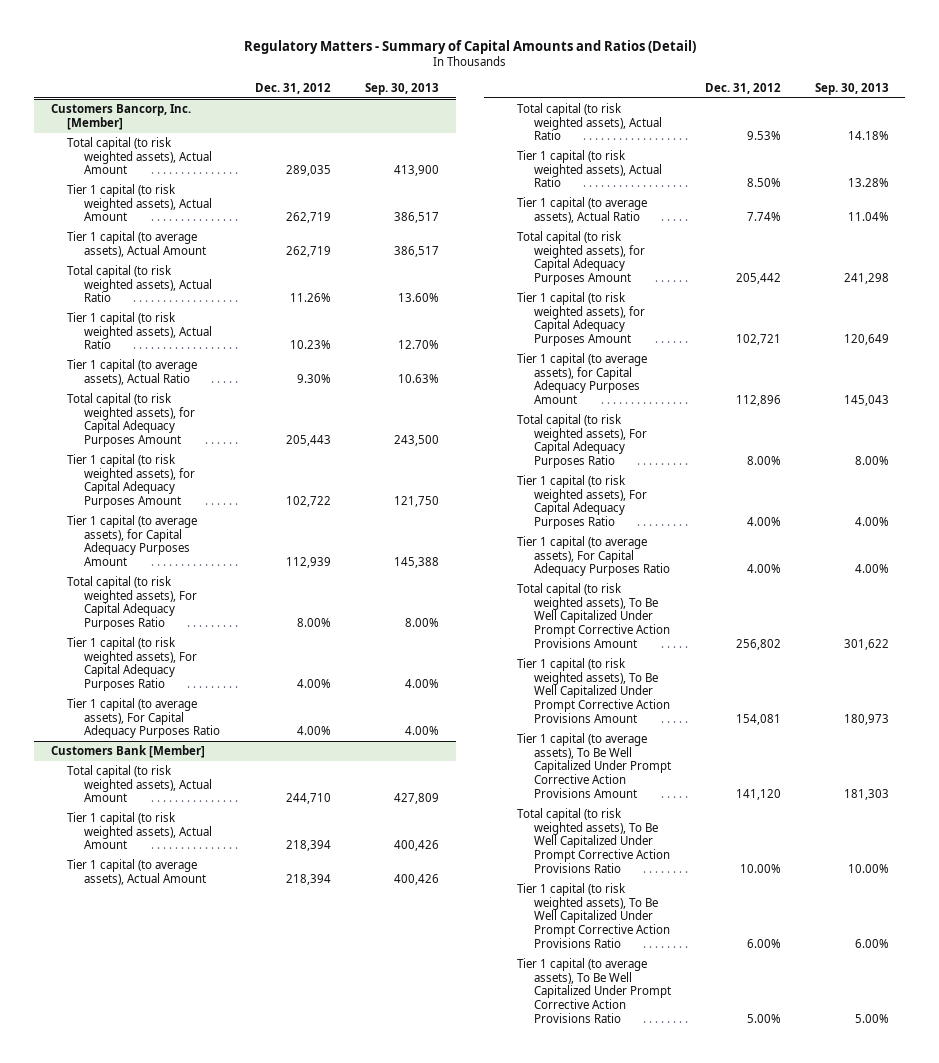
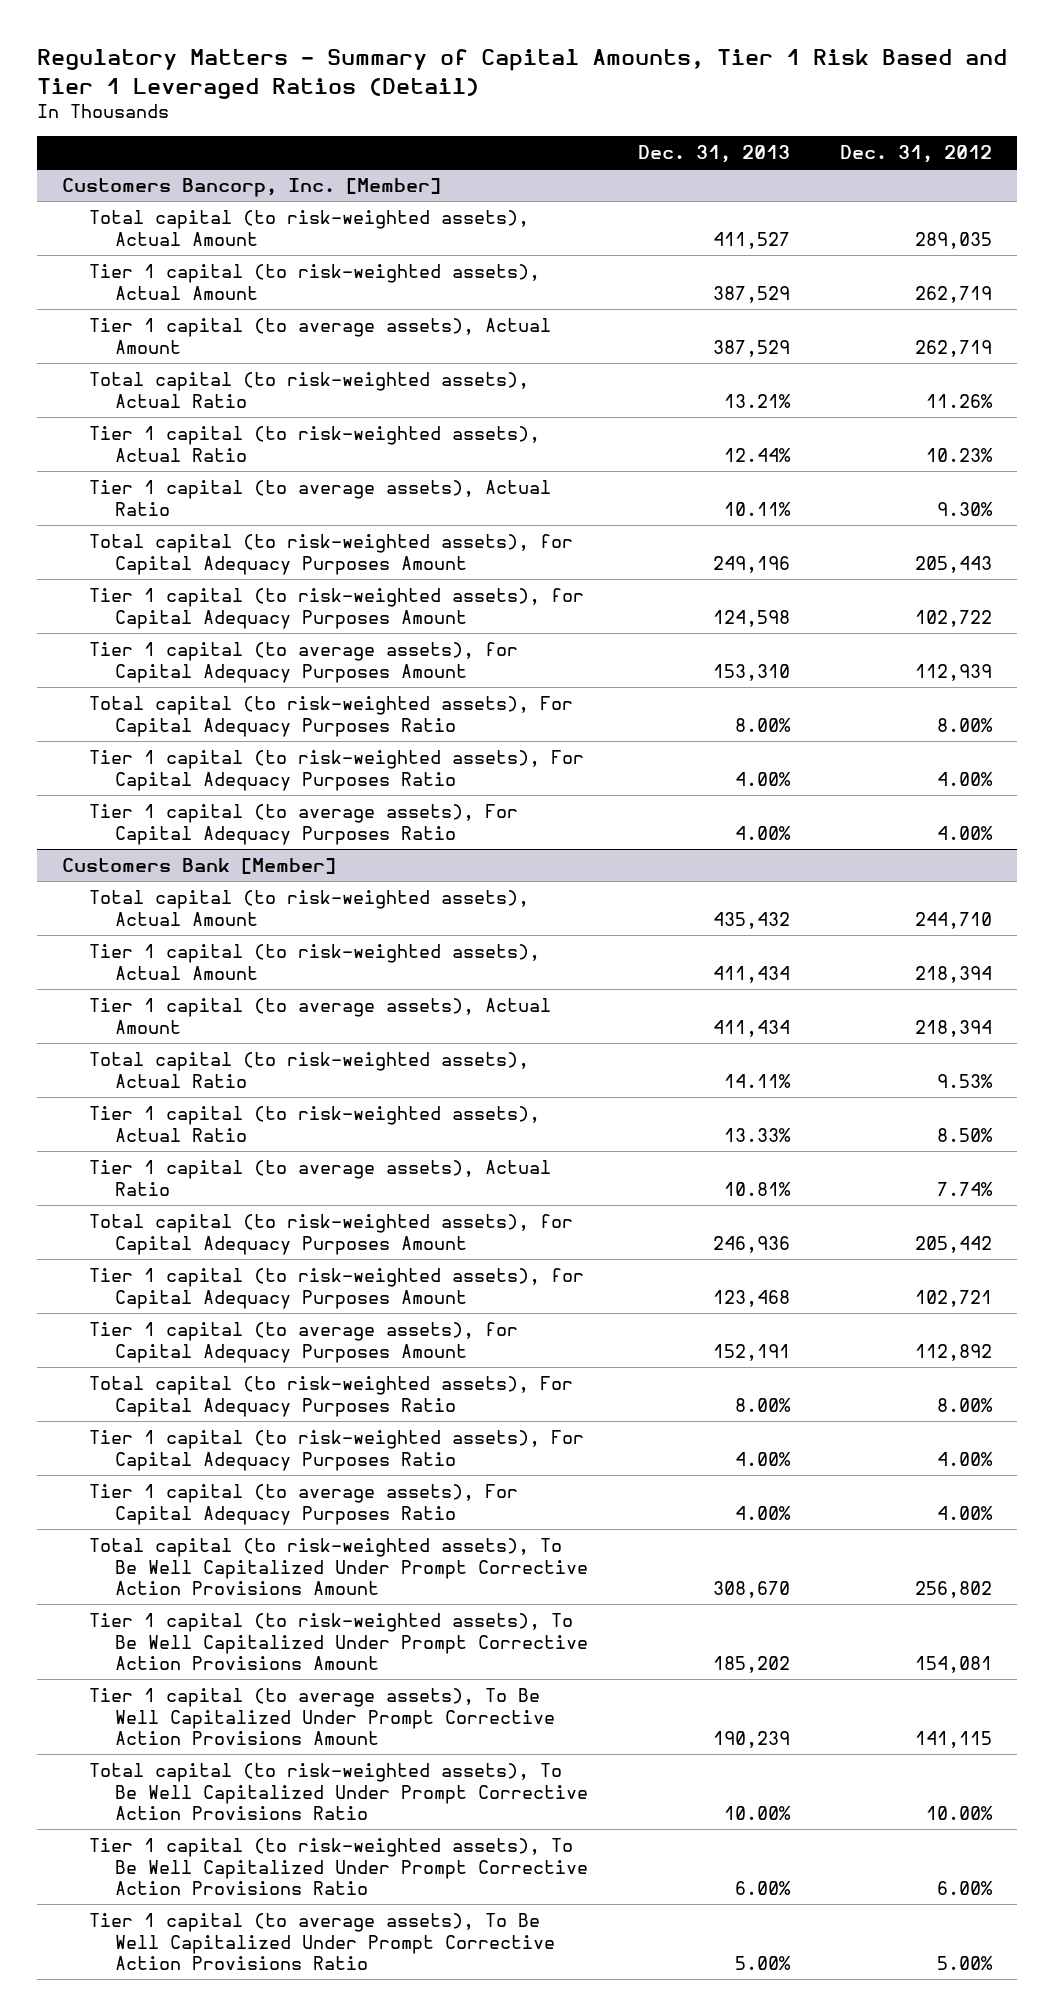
[243,40,696,55] Regulatory Matters - Summary of Capital Amounts and Ratios (Detail) -> [37,49,1008,99] Regulatory Matters - Summary of Capital Amounts, Tier 1 Risk Based and Tier 1 Leveraged Ratios (Detail)
[364,82,439,95] Sep. 30, 2013 -> none
none -> [638,145,791,164] Dec. 31, 2013
[67,137,213,175] Total capital (to risk weighted assets), Actual Amount -> [88,209,529,246] Total capital (to risk-weighted assets), Actual Amount
[67,184,213,222] Tier 1 capital (to risk weighted assets), Actual Amount -> [88,263,540,300] Tier 1 capital (to risk-weighted assets), Actual Amount
[67,265,213,303] Total capital (to risk weighted assets), Actual Ratio -> [88,371,529,408] Total capital (to risk-weighted assets), Actual Ratio
[67,312,213,350] Tier 1 capital (to risk weighted assets), Actual Ratio -> [88,425,540,462] Tier 1 capital (to risk-weighted assets), Actual Ratio
[67,393,196,448] Total capital (to risk weighted assets), for Capital Adequacy Purposes Amount -> [88,533,573,575] Total capital (to risk-weighted assets), for Capital Adequacy Purposes Amount
[67,454,196,509] Tier 1 capital (to risk weighted assets), for Capital Adequacy Purposes Amount -> [88,587,584,629] Tier 1 capital (to risk-weighted assets), for Capital Adequacy Purposes Amount
[67,576,198,631] Total capital (to risk weighted assets), For Capital Adequacy Purposes Ratio -> [88,695,573,737] Total capital (to risk-weighted assets), For Capital Adequacy Purposes Ratio
[67,637,198,692] Tier 1 capital (to risk weighted assets), For Capital Adequacy Purposes Ratio -> [88,749,584,791] Tier 1 capital (to risk-weighted assets), For Capital Adequacy Purposes Ratio
[67,765,213,803] Total capital (to risk weighted assets), Actual Amount -> [88,889,529,926] Total capital (to risk-weighted assets), Actual Amount
[67,812,213,850] Tier 1 capital (to risk weighted assets), Actual Amount -> [88,943,540,980] Tier 1 capital (to risk-weighted assets), Actual Amount
[517,103,663,141] Total capital (to risk weighted assets), Actual Ratio -> [88,1051,529,1088] Total capital (to risk-weighted assets), Actual Ratio
[517,150,663,188] Tier 1 capital (to risk weighted assets), Actual Ratio -> [88,1105,540,1142] Tier 1 capital (to risk-weighted assets), Actual Ratio
[517,231,646,286] Total capital (to risk weighted assets), for Capital Adequacy Purposes Amount -> [88,1213,573,1255] Total capital (to risk-weighted assets), for Capital Adequacy Purposes Amount
[517,292,646,347] Tier 1 capital (to risk weighted assets), for Capital Adequacy Purposes Amount -> [88,1267,584,1309] Tier 1 capital (to risk-weighted assets), for Capital Adequacy Purposes Amount
[735,395,781,407] 112,896 -> [915,1343,993,1361] 112,892
[517,414,648,469] Total capital (to risk weighted assets), For Capital Adequacy Purposes Ratio -> [88,1375,573,1417] Total capital (to risk-weighted assets), For Capital Adequacy Purposes Ratio
[517,475,648,530] Tier 1 capital (to risk weighted assets), For Capital Adequacy Purposes Ratio -> [88,1429,584,1471] Tier 1 capital (to risk-weighted assets), For Capital Adequacy Purposes Ratio
[517,583,671,648] Total capital (to risk weighted assets), To Be Well Capitalized Under Prompt Corrective Action Provisions Amount -> [88,1537,588,1596] Total capital (to risk-weighted assets), To Be Well Capitalized Under Prompt Corrective Action Provisions Amount
[517,658,671,723] Tier 1 capital (to risk weighted assets), To Be Well Capitalized Under Prompt Corrective Action Provisions Amount -> [88,1612,588,1671] Tier 1 capital (to risk-weighted assets), To Be Well Capitalized Under Prompt Corrective Action Provisions Amount
[735,788,781,800] 141,120 -> [915,1731,993,1749] 141,115
[517,808,671,873] Total capital (to risk weighted assets), To Be Well Capitalized Under Prompt Corrective Action Provisions Ratio -> [88,1762,588,1821] Total capital (to risk-weighted assets), To Be Well Capitalized Under Prompt Corrective Action Provisions Ratio
[517,883,671,948] Tier 1 capital (to risk weighted assets), To Be Well Capitalized Under Prompt Corrective Action Provisions Ratio -> [88,1837,588,1896] Tier 1 capital (to risk-weighted assets), To Be Well Capitalized Under Prompt Corrective Action Provisions Ratio

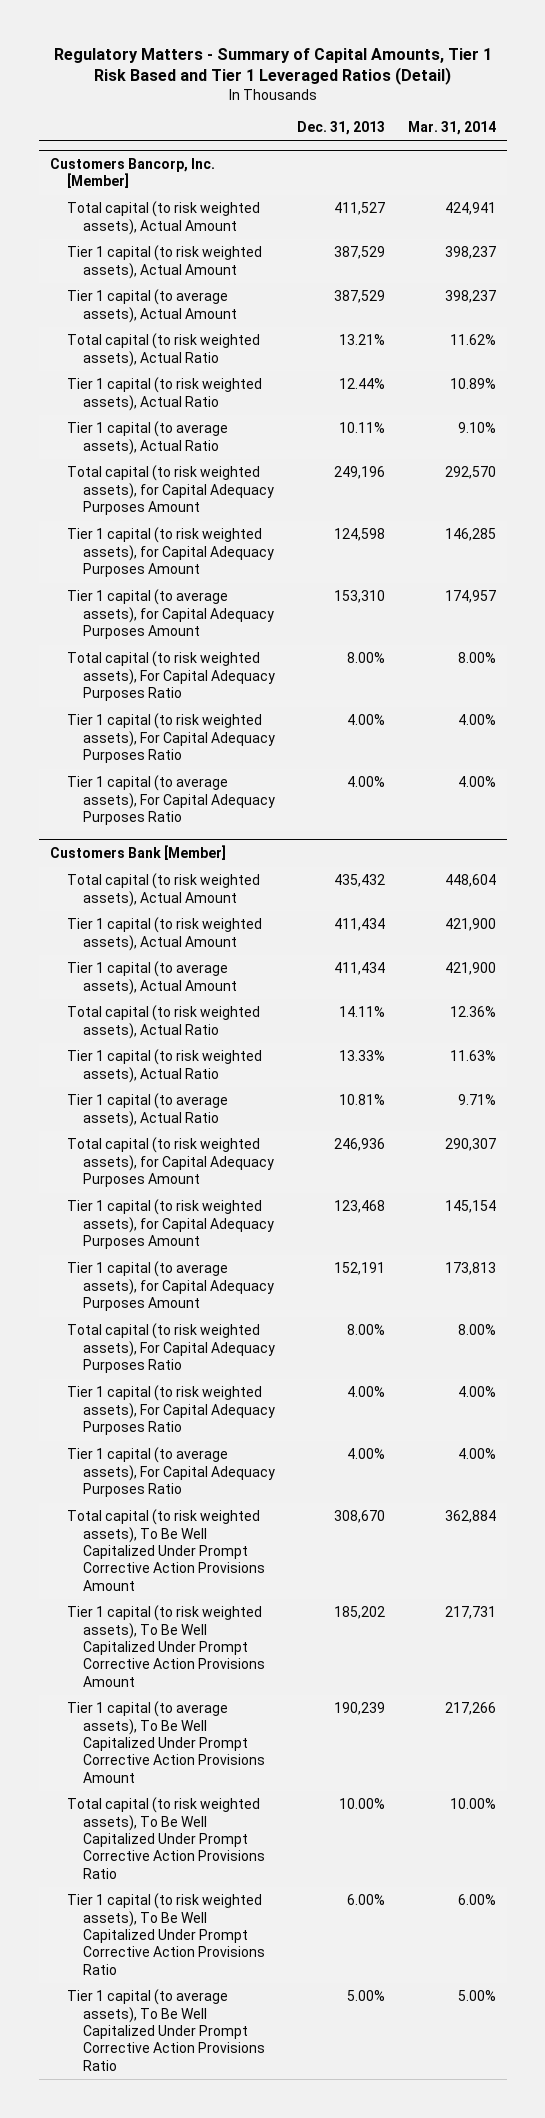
[840,145,993,164] Dec. 31, 2012 -> none
none -> [407,121,496,136] Mar. 31, 2014
[88,209,529,246] Total capital (to risk-weighted assets), Actual Amount -> [66,201,260,235] Total capital (to risk weighted assets), Actual Amount
[88,263,540,300] Tier 1 capital (to risk-weighted assets), Actual Amount -> [66,245,262,279] Tier 1 capital (to risk weighted assets), Actual Amount
[88,371,529,408] Total capital (to risk-weighted assets), Actual Ratio -> [66,333,260,367] Total capital (to risk weighted assets), Actual Ratio
[88,425,540,462] Tier 1 capital (to risk-weighted assets), Actual Ratio -> [66,377,262,411] Tier 1 capital (to risk weighted assets), Actual Ratio
[88,533,573,575] Total capital (to risk-weighted assets), for Capital Adequacy Purposes Amount -> [66,465,275,516] Total capital (to risk weighted assets), for Capital Adequacy Purposes Amount
[88,587,584,629] Tier 1 capital (to risk-weighted assets), for Capital Adequacy Purposes Amount -> [66,527,275,578] Tier 1 capital (to risk weighted assets), for Capital Adequacy Purposes Amount
[88,695,573,737] Total capital (to risk-weighted assets), For Capital Adequacy Purposes Ratio -> [66,651,276,702] Total capital (to risk weighted assets), For Capital Adequacy Purposes Ratio
[88,749,584,791] Tier 1 capital (to risk-weighted assets), For Capital Adequacy Purposes Ratio -> [66,713,276,764] Tier 1 capital (to risk weighted assets), For Capital Adequacy Purposes Ratio
[88,889,529,926] Total capital (to risk-weighted assets), Actual Amount -> [66,873,260,907] Total capital (to risk weighted assets), Actual Amount
[88,943,540,980] Tier 1 capital (to risk-weighted assets), Actual Amount -> [66,917,262,951] Tier 1 capital (to risk weighted assets), Actual Amount
[88,1051,529,1088] Total capital (to risk-weighted assets), Actual Ratio -> [66,1005,260,1039] Total capital (to risk weighted assets), Actual Ratio
[88,1105,540,1142] Tier 1 capital (to risk-weighted assets), Actual Ratio -> [66,1049,262,1083] Tier 1 capital (to risk weighted assets), Actual Ratio
[88,1213,573,1255] Total capital (to risk-weighted assets), for Capital Adequacy Purposes Amount -> [66,1137,275,1188] Total capital (to risk weighted assets), for Capital Adequacy Purposes Amount
[88,1267,584,1309] Tier 1 capital (to risk-weighted assets), for Capital Adequacy Purposes Amount -> [66,1199,275,1250] Tier 1 capital (to risk weighted assets), for Capital Adequacy Purposes Amount
[88,1375,573,1417] Total capital (to risk-weighted assets), For Capital Adequacy Purposes Ratio -> [66,1323,276,1374] Total capital (to risk weighted assets), For Capital Adequacy Purposes Ratio
[88,1429,584,1471] Tier 1 capital (to risk-weighted assets), For Capital Adequacy Purposes Ratio -> [66,1385,276,1436] Tier 1 capital (to risk weighted assets), For Capital Adequacy Purposes Ratio
[88,1537,588,1596] Total capital (to risk-weighted assets), To Be Well Capitalized Under Prompt Corrective Action Provisions Amount -> [66,1509,266,1591] Total capital (to risk weighted assets), To Be Well Capitalized Under Prompt Corrective Action Provisions Amount
[88,1612,588,1671] Tier 1 capital (to risk-weighted assets), To Be Well Capitalized Under Prompt Corrective Action Provisions Amount -> [66,1605,266,1687] Tier 1 capital (to risk weighted assets), To Be Well Capitalized Under Prompt Corrective Action Provisions Amount
[88,1762,588,1821] Total capital (to risk-weighted assets), To Be Well Capitalized Under Prompt Corrective Action Provisions Ratio -> [66,1797,266,1879] Total capital (to risk weighted assets), To Be Well Capitalized Under Prompt Corrective Action Provisions Ratio
[88,1837,588,1896] Tier 1 capital (to risk-weighted assets), To Be Well Capitalized Under Prompt Corrective Action Provisions Ratio -> [66,1893,266,1975] Tier 1 capital (to risk weighted assets), To Be Well Capitalized Under Prompt Corrective Action Provisions Ratio

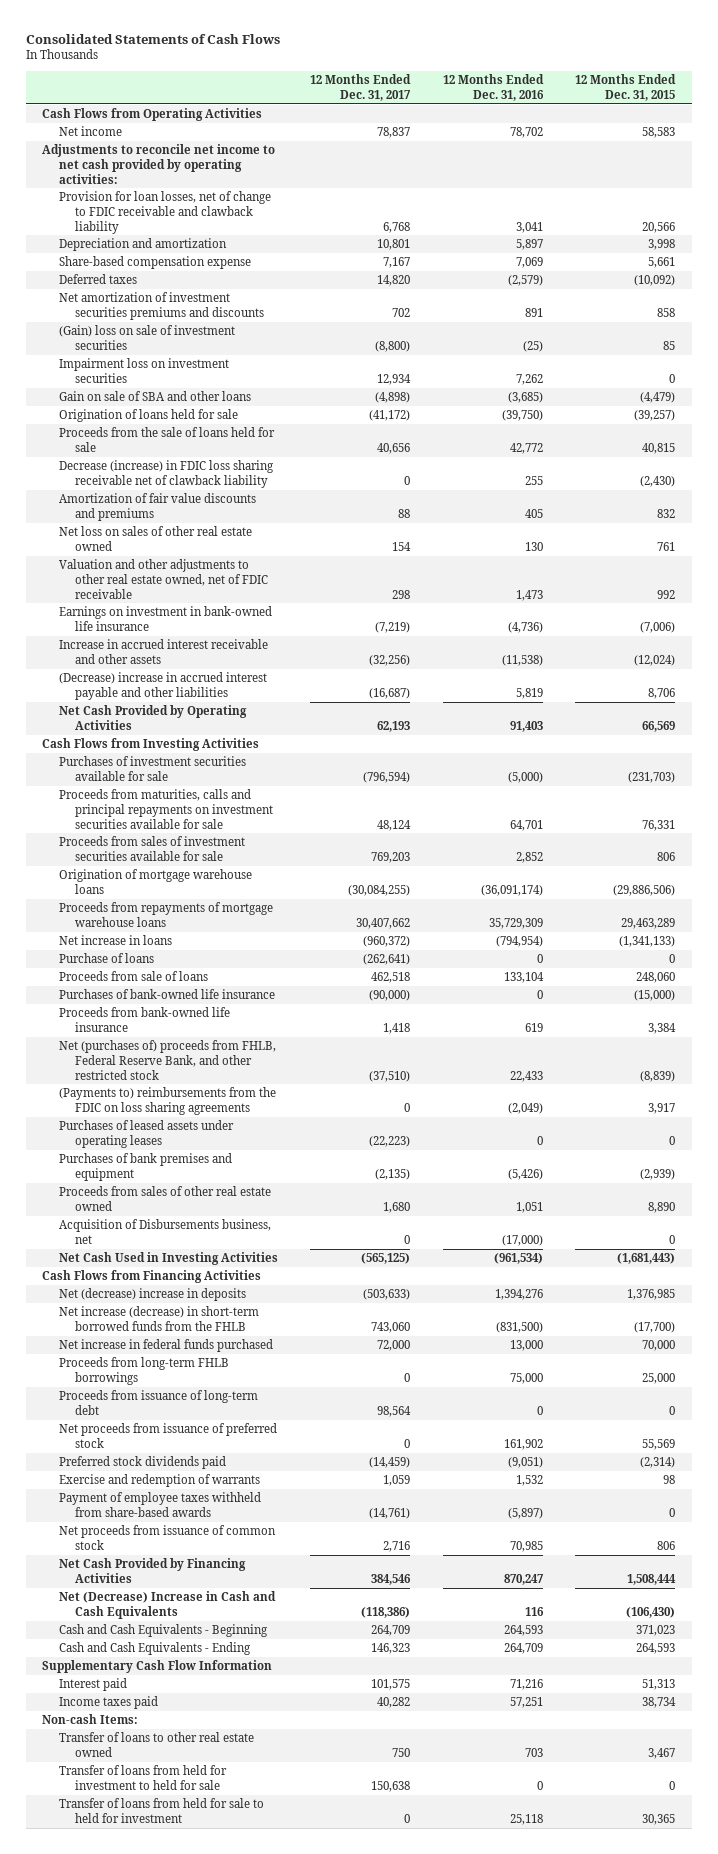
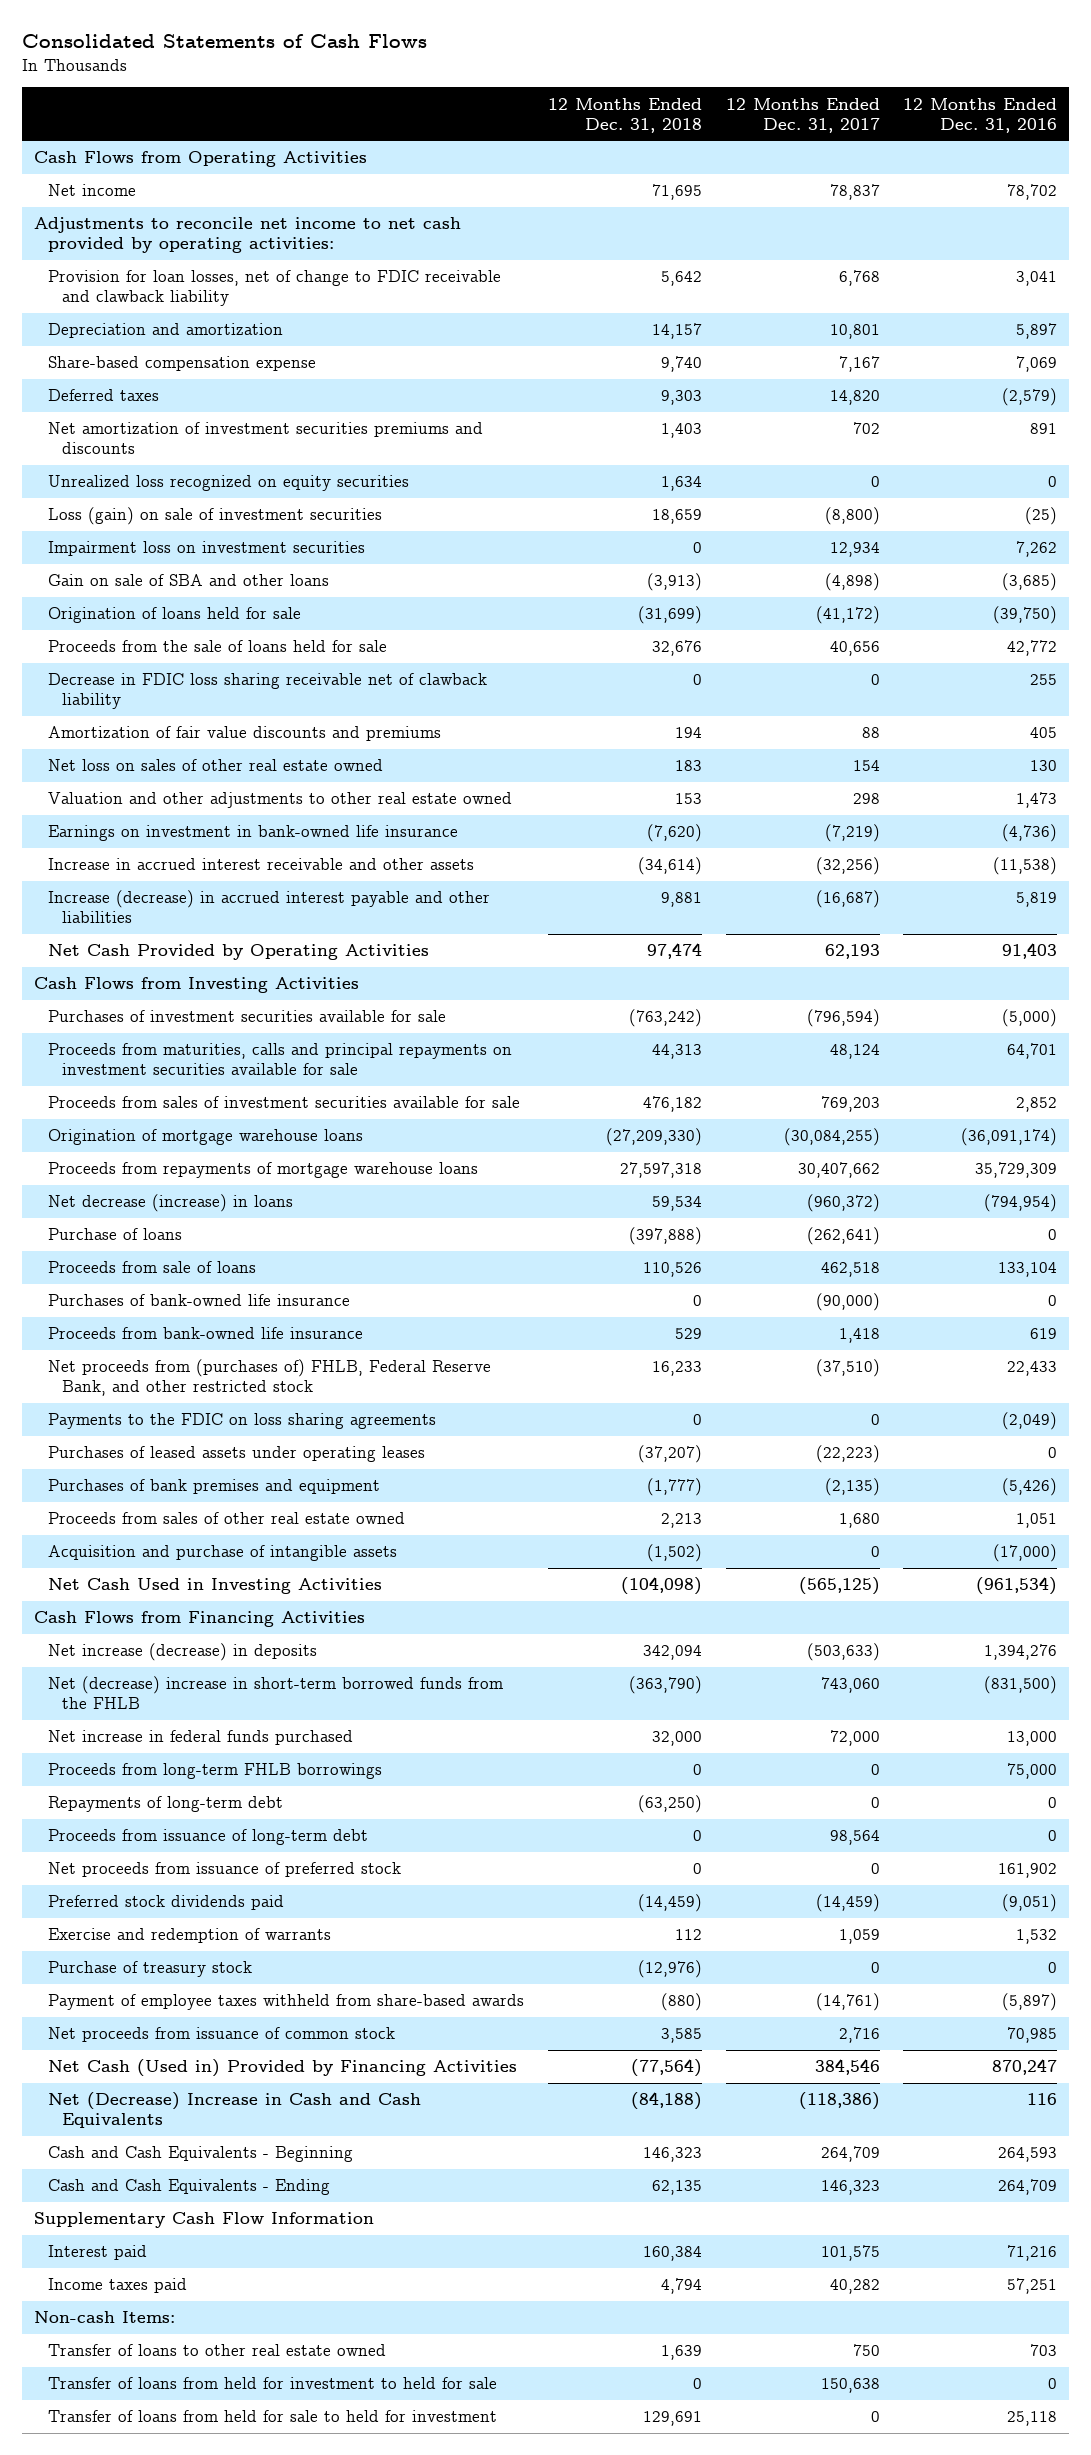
[575,74,677,101] 12 Months Ended Dec. 31, 2015 -> none
none -> [547,97,702,133] 12 Months Ended Dec. 31, 2018
none -> [47,475,409,492] Unrealized loss recognized on equity securities
[58,325,235,350] (Gain) loss on sale of investment securities -> [47,507,382,526] Loss (gain) on sale of investment securities
[58,460,274,488] Decrease (increase) in FDIC loss sharing receivable net of clawback liability -> [47,673,487,710] Decrease in FDIC loss sharing receivable net of clawback liability
[58,559,269,599] Valuation and other adjustments to other real estate owned, net of FDIC receivable -> [47,792,512,809] Valuation and other adjustments to other real estate owned
[58,672,267,700] (Decrease) increase in accrued interest payable and other liabilities -> [47,890,490,924] Increase (decrease) in accrued interest payable and other liabilities
[58,935,172,946] Net increase in loans -> [47,1194,293,1213] Net decrease (increase) in loans
[58,1040,276,1080] Net (purchases of) proceeds from FHLB, Federal Reserve Bank, and other restricted stock -> [47,1359,491,1397] Net proceeds from (purchases of) FHLB, Federal Reserve Bank, and other restricted stock
[58,1087,276,1115] (Payments to) reimbursements from the FDIC on loss sharing agreements -> [47,1413,436,1430] Payments to the FDIC on loss sharing agreements
[58,1219,271,1244] Acquisition of Disbursements business, net -> none
none -> [47,1545,397,1562] Acquisition and purchase of intangible assets
[58,1288,246,1302] Net (decrease) increase in deposits -> [47,1643,317,1662] Net increase (decrease) in deposits
[58,1306,259,1331] Net increase (decrease) in short-term borrowed funds from the FHLB -> [47,1676,503,1710] Net (decrease) increase in short-term borrowed funds from the FHLB
none -> [47,1796,283,1813] Repayments of long-term debt
none -> [47,1961,252,1978] Purchase of treasury stock
[58,1558,246,1583] Net Cash Provided by Financing Activities -> [47,2059,517,2078] Net Cash (Used in) Provided by Financing Activities

